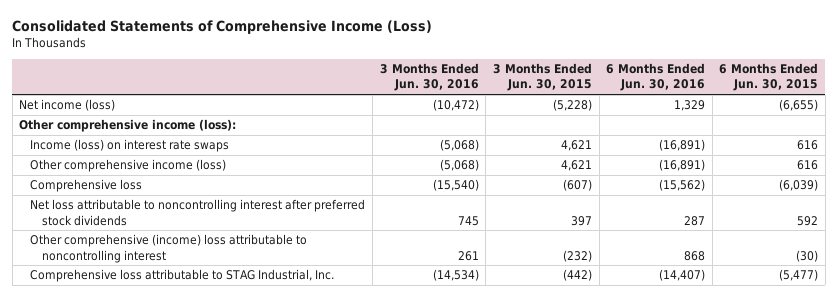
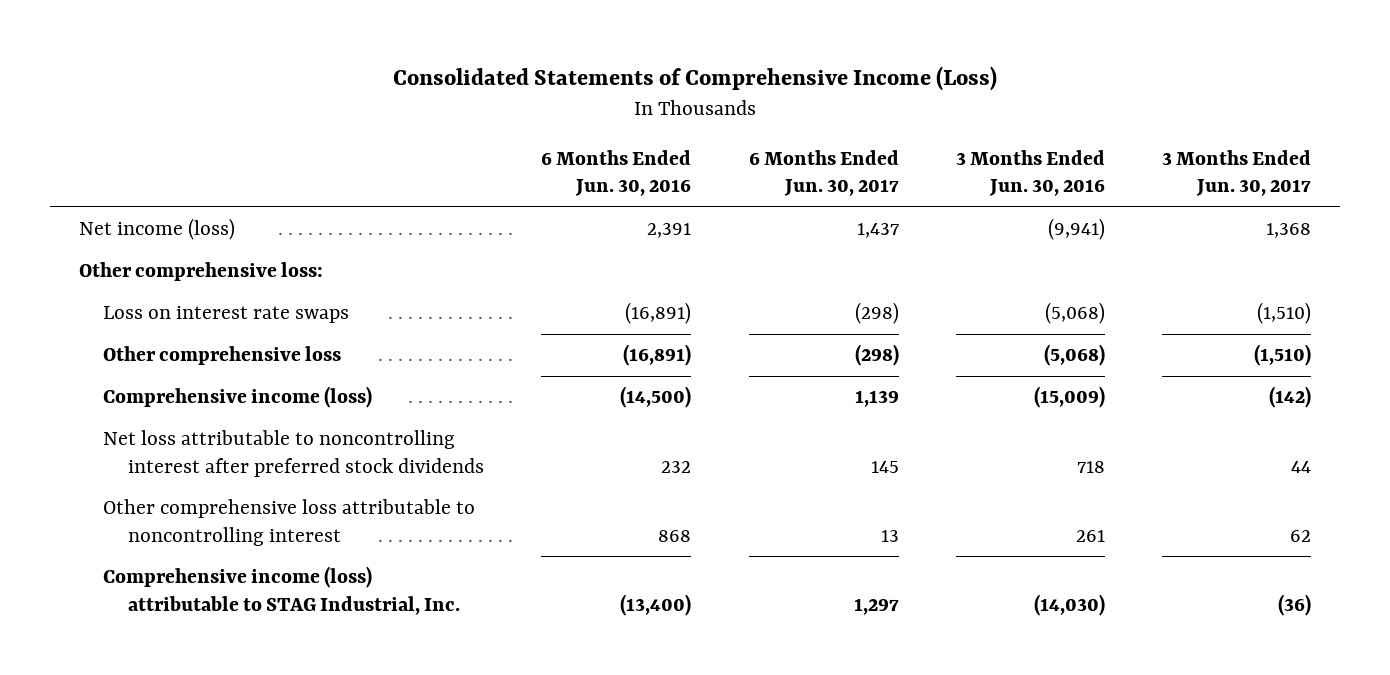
[492,63,592,92] 3 Months Ended Jun. 30, 2015 -> none
[719,63,819,92] 6 Months Ended Jun. 30, 2015 -> none
none -> [748,149,899,197] 6 Months Ended Jun. 30, 2017
none -> [1162,149,1312,197] 3 Months Ended Jun. 30, 2017
[432,99,479,112] (10,472) -> [1047,218,1105,241] (9,941)
[674,100,706,112] 1,329 -> [647,223,692,239] 2,391
[19,119,237,133] Other comprehensive income (loss): -> [78,262,323,282] Other comprehensive loss:
[30,139,230,153] Income (loss) on interest rate swaps -> [103,306,350,324] Loss on interest rate swaps
[30,159,227,173] Other comprehensive income (loss) -> [103,346,342,366] Other comprehensive loss
[30,179,143,193] Comprehensive loss -> [103,386,373,409] Comprehensive income (loss)
[432,179,479,192] (15,540) -> [1033,386,1105,409] (15,009)
[659,179,706,192] (15,562) -> [620,386,692,409] (14,500)
[457,215,479,226] 745 -> [1076,460,1105,473] 718
[684,215,706,226] 287 -> [661,460,692,473] 232
[30,234,308,263] Other comprehensive (income) loss attributable to noncontrolling interest -> [103,499,476,546] Other comprehensive loss attributable to noncontrolling interest
[30,269,335,283] Comprehensive loss attributable to STAG Industrial, Inc. -> [103,566,460,615] Comprehensive income (loss) attributable to STAG Industrial, Inc.
[432,269,479,282] (14,534) -> [1033,593,1105,616] (14,030)
[659,269,706,282] (14,407) -> [620,593,692,616] (13,400)

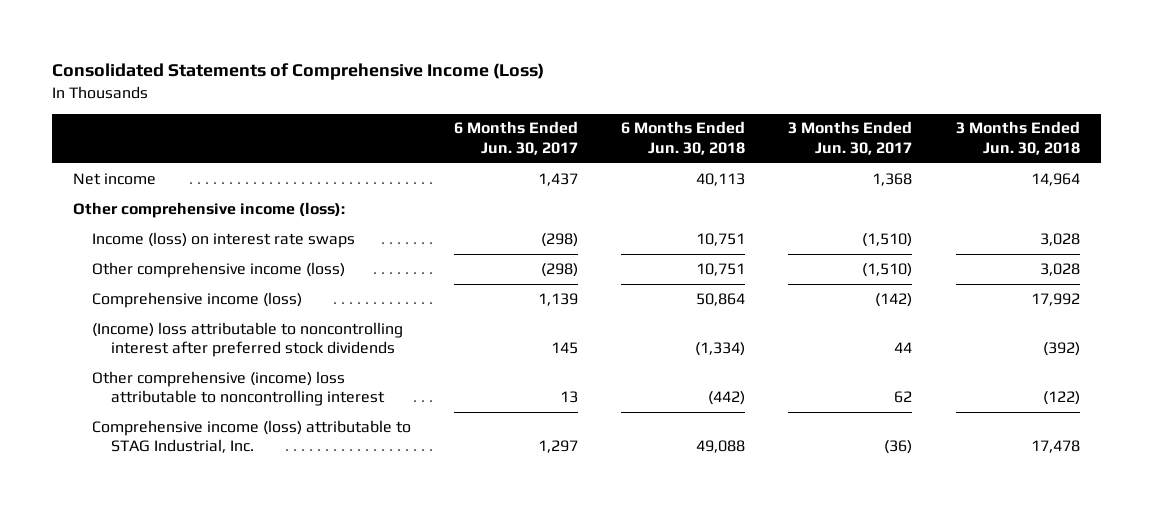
[541,149,692,197] 6 Months Ended Jun. 30, 2016 -> none
[955,149,1105,197] 3 Months Ended Jun. 30, 2016 -> none
none -> [621,121,746,155] 6 Months Ended Jun. 30, 2018
none -> [955,121,1080,155] 3 Months Ended Jun. 30, 2018
[78,218,235,241] Net income (loss) -> [73,172,157,185] Net income
[78,262,323,282] Other comprehensive loss: -> [73,201,346,218] Other comprehensive income (loss):
[103,306,350,324] Loss on interest rate swaps -> [92,231,356,248] Income (loss) on interest rate swaps
[103,346,342,366] Other comprehensive loss -> [92,261,346,278] Other comprehensive income (loss)
[103,430,484,477] Net loss attributable to noncontrolling interest after preferred stock dividends -> [92,321,404,358] (Income) loss attributable to noncontrolling interest after preferred stock dividends
[103,499,476,546] Other comprehensive loss attributable to noncontrolling interest -> [92,370,386,407] Other comprehensive (income) loss attributable to noncontrolling interest

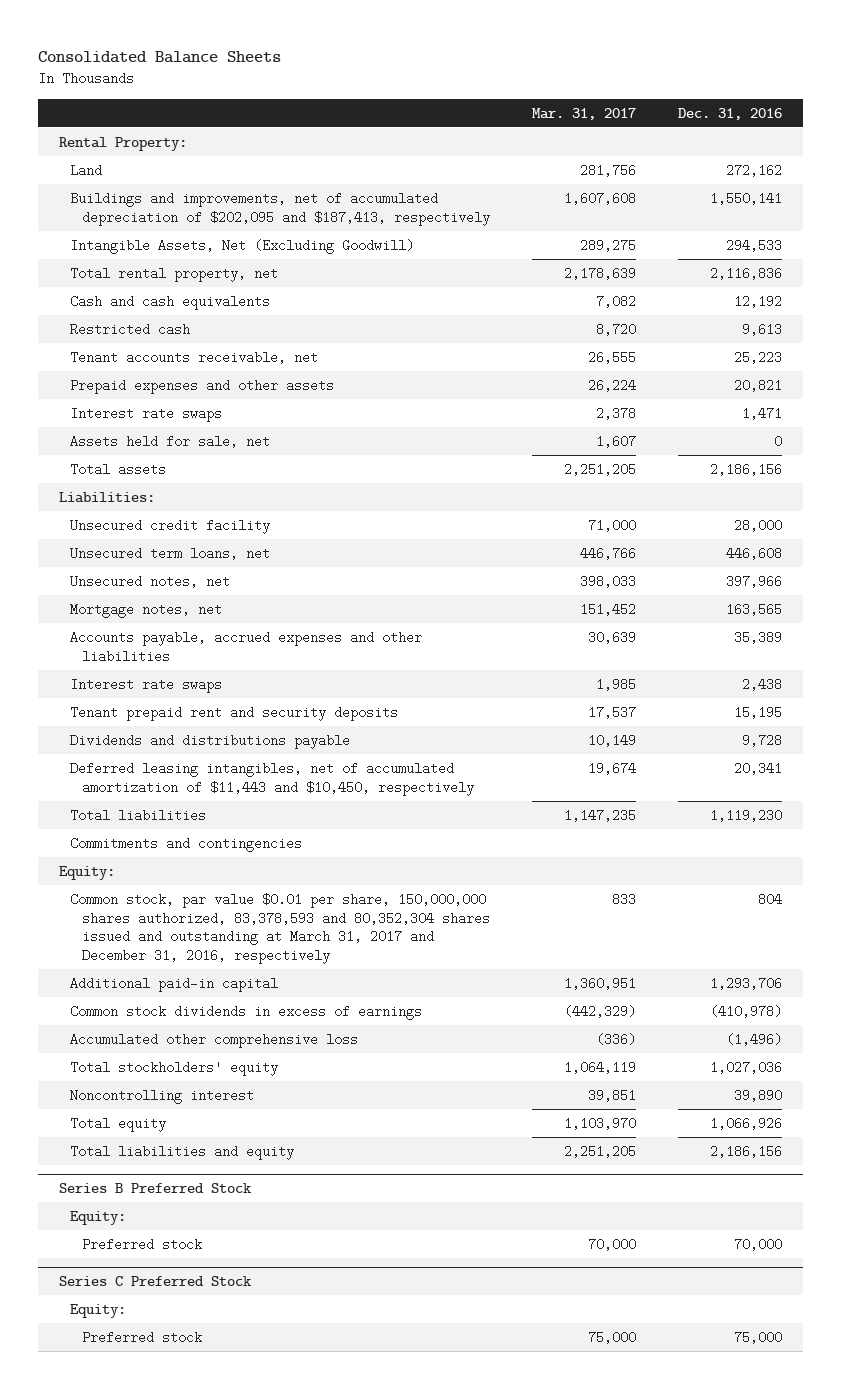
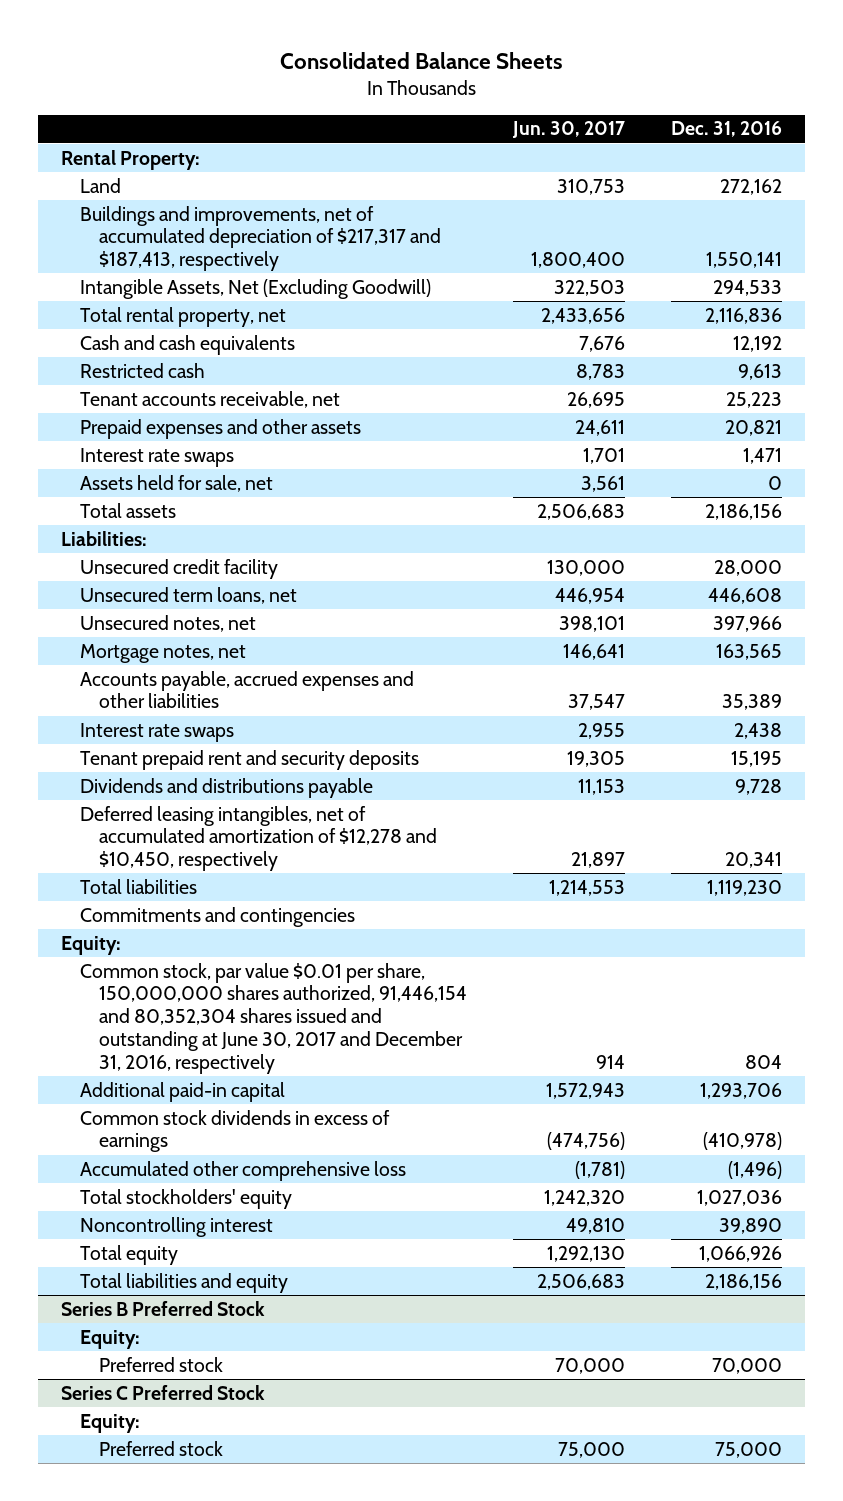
[531,107,636,120] Mar. 31, 2017 -> none
none -> [511,121,625,139] Jun. 30, 2017
[70,191,490,226] Buildings and improvements, net of accumulated depreciation of $202,095 and $187,413, respectively -> [80,205,441,272] Buildings and improvements, net of accumulated depreciation of $217,317 and $187,413, respectively
[70,761,474,796] Deferred leasing intangibles, net of accumulated amortization of $11,443 and $10,450, respectively -> [80,805,437,872] Deferred leasing intangibles, net of accumulated amortization of $12,278 and $10,450, respectively
[70,892,490,965] Common stock, par value $0.01 per share, 150,000,000 shares authorized, 83,378,593 and 80,352,304 shares issued and outstanding at March 31, 2017 and December 31, 2016, respectively -> [80,962,467,1074] Common stock, par value $0.01 per share, 150,000,000 shares authorized, 91,446,154 and 80,352,304 shares issued and outstanding at June 30, 2017 and December 31, 2016, respectively

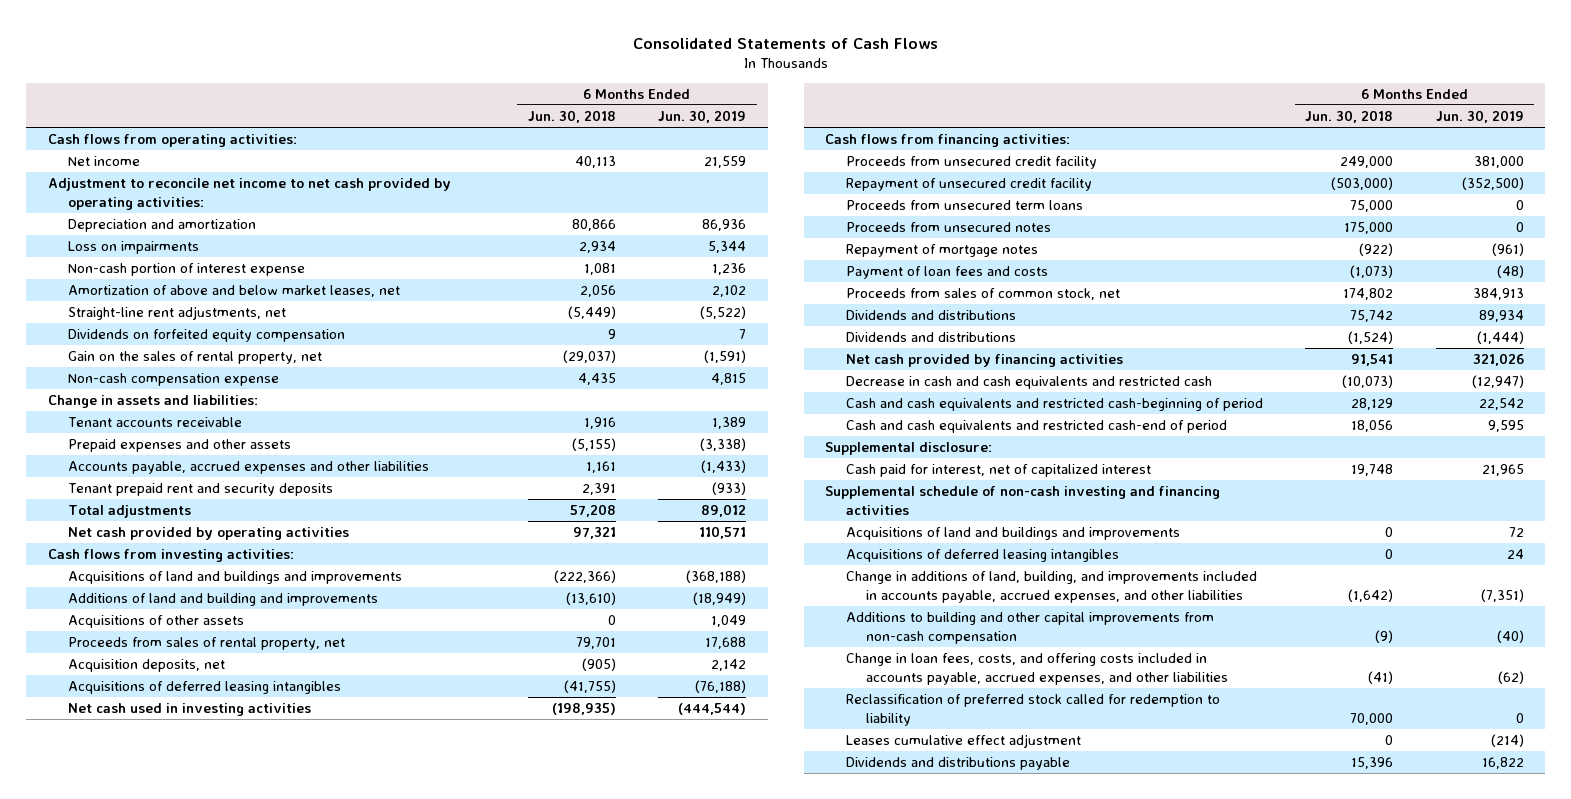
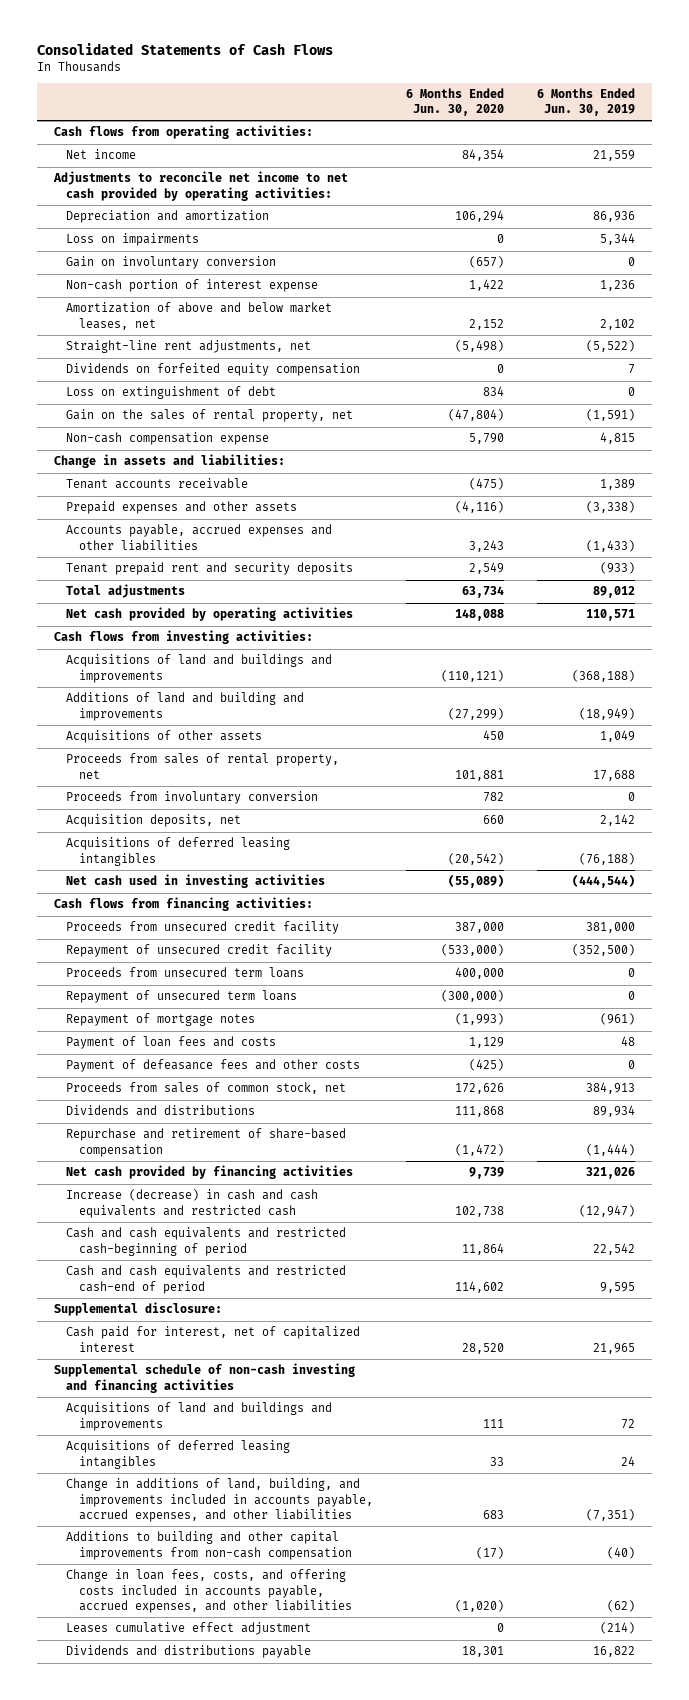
[527,109,616,123] Jun. 30, 2018 -> none
none -> [406,88,505,117] 6 Months Ended Jun. 30, 2020
[47,177,451,210] Adjustment to reconcile net income to net cash provided by operating activities: -> [52,171,348,201] Adjustments to reconcile net income to net cash provided by operating activities:
none -> [66,256,277,270] Gain on involuntary conversion
none -> [66,386,277,400] Loss on extinguishment of debt
none -> [66,791,319,805] Proceeds from involuntary conversion
[845,221,1051,232] Proceeds from unsecured notes -> none
none -> [66,990,298,1004] Repayment of unsecured term loans
[1496,264,1524,278] (48) -> [621,1036,636,1047] 48
none -> [66,1059,361,1073] Payment of defeasance fees and other costs
[845,331,1016,342] Dividends and distributions -> [66,1128,347,1157] Repurchase and retirement of share-based compensation
[845,375,1212,389] Decrease in cash and cash equivalents and restricted cash -> [66,1189,319,1218] Increase (decrease) in cash and cash equivalents and restricted cash
[845,693,1220,726] Reclassification of preferred stock called for redemption to liability -> none

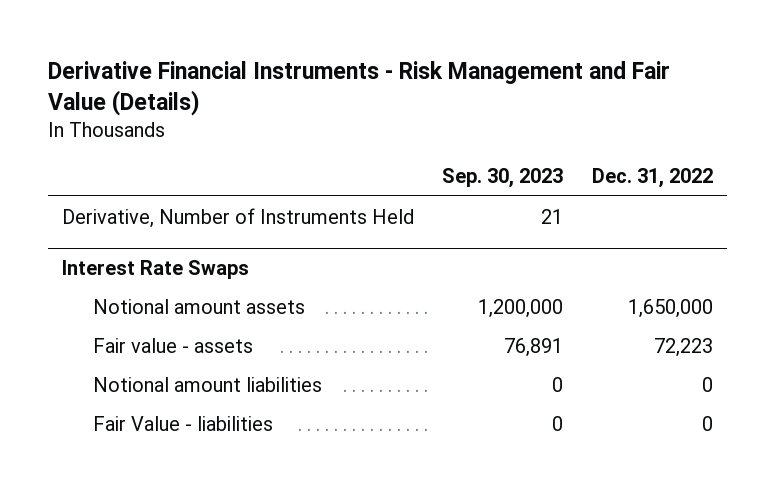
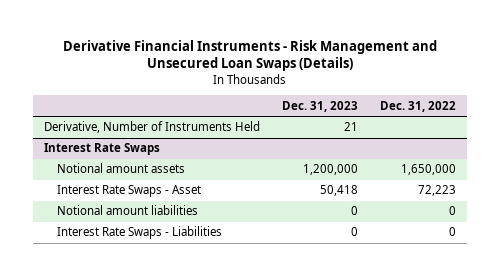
[47,60,670,116] Derivative Financial Instruments - Risk Management and Fair Value (Details) -> [62,39,437,72] Derivative Financial Instruments - Risk Management and Unsecured Loan Swaps (Details)
[442,168,564,189] Sep. 30, 2023 -> none
none -> [281,100,358,112] Dec. 31, 2023
[92,337,253,353] Fair value - assets -> [57,185,202,198] Interest Rate Swaps - Asset
[92,415,273,431] Fair Value - liabilities -> [57,226,223,240] Interest Rate Swaps - Liabilities

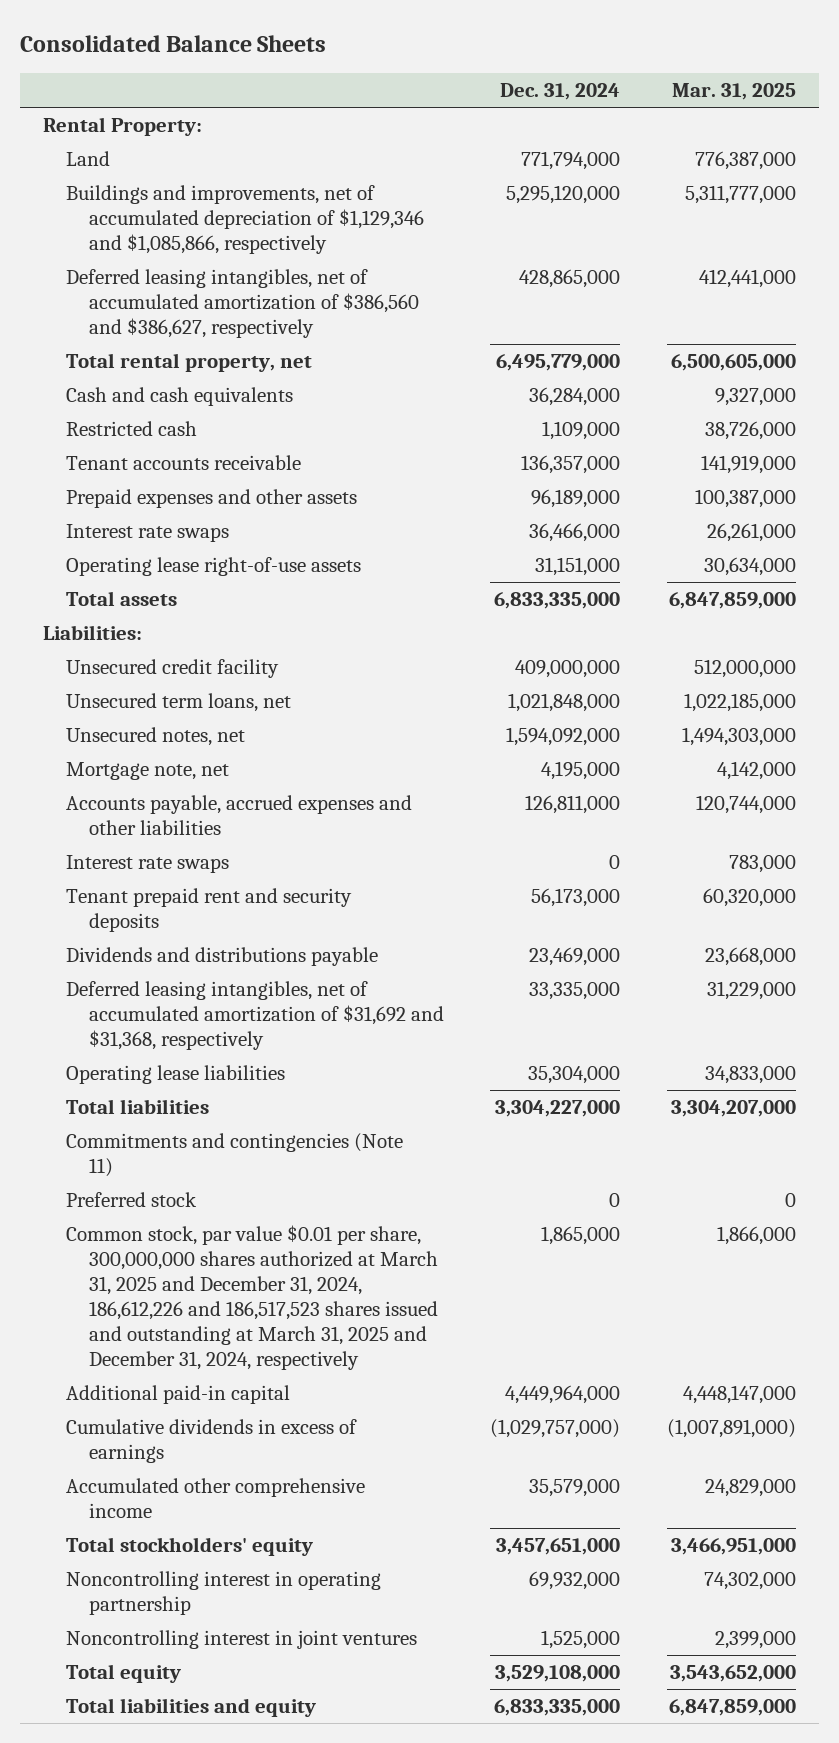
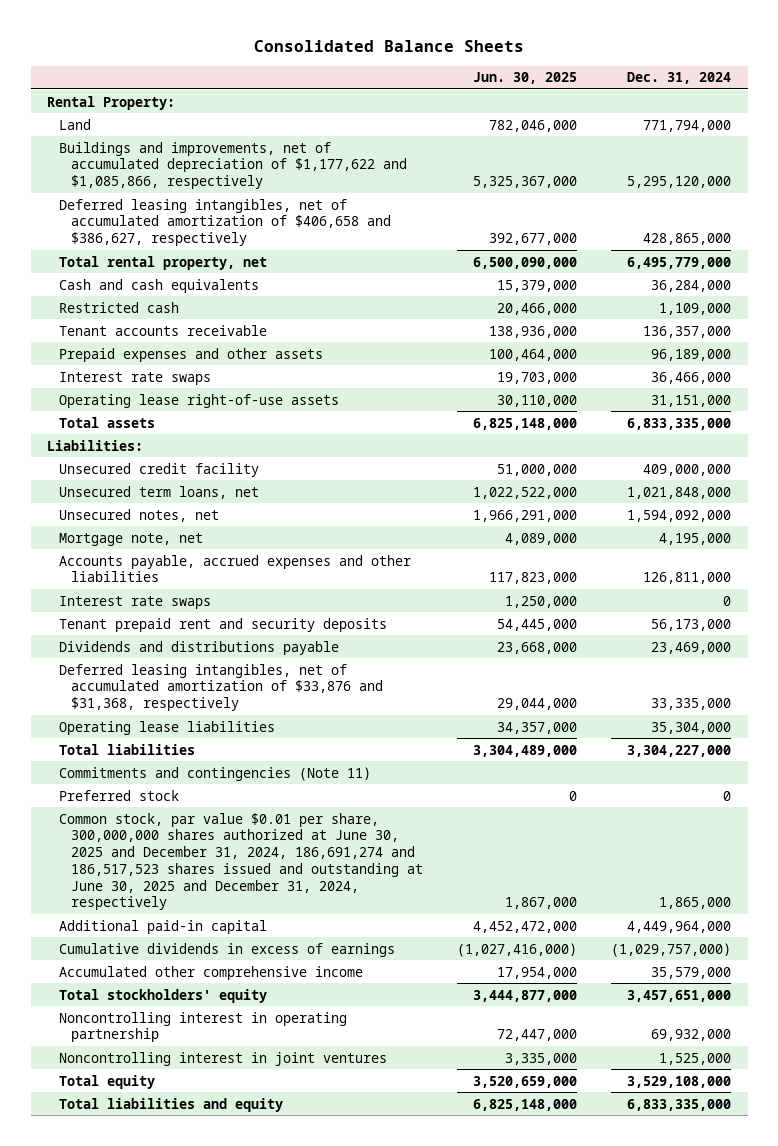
[671,83,796,101] Mar. 31, 2025 -> none
none -> [473,72,578,85] Jun. 30, 2025
[66,185,424,254] Buildings and improvements, net of accumulated depreciation of $1,129,346 and $1,085,866, respectively -> [59,141,408,190] Buildings and improvements, net of accumulated depreciation of $1,177,622 and $1,085,866, respectively
[66,269,419,338] Deferred leasing intangibles, net of accumulated amortization of $386,560 and $386,627, respectively -> [59,198,392,247] Deferred leasing intangibles, net of accumulated amortization of $406,658 and $386,627, respectively
[66,981,444,1050] Deferred leasing intangibles, net of accumulated amortization of $31,692 and $31,368, respectively -> [59,663,384,712] Deferred leasing intangibles, net of accumulated amortization of $33,876 and $31,368, respectively
[66,1225,438,1370] Common stock, par value $0.01 per share, 300,000,000 shares authorized at March 31, 2025 and December 31, 2024, 186,612,226 and 186,517,523 shares issued and outstanding at March 31, 2025 and December 31, 2024, respectively -> [59,812,424,911] Common stock, par value $0.01 per share, 300,000,000 shares authorized at June 30, 2025 and December 31, 2024, 186,691,274 and 186,517,523 shares issued and outstanding at June 30, 2025 and December 31, 2024, respectively

